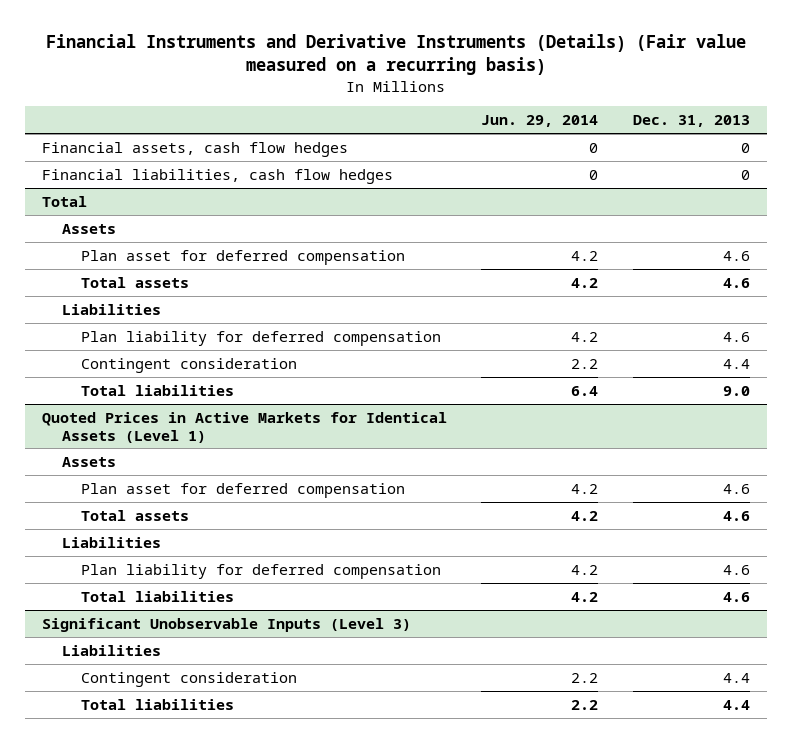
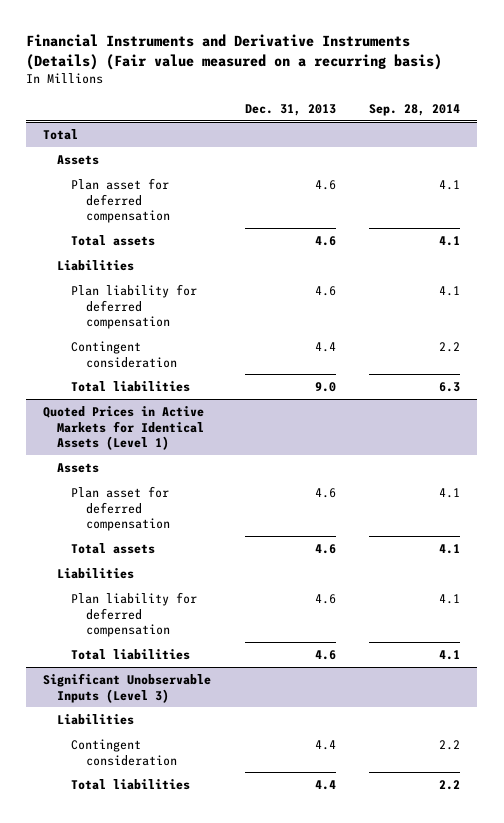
[481,115,599,128] Jun. 29, 2014 -> none
none -> [369,103,461,116] Sep. 28, 2014
[42,141,349,157] Financial assets, cash flow hedges -> none
[42,168,394,184] Financial liabilities, cash flow hedges -> none

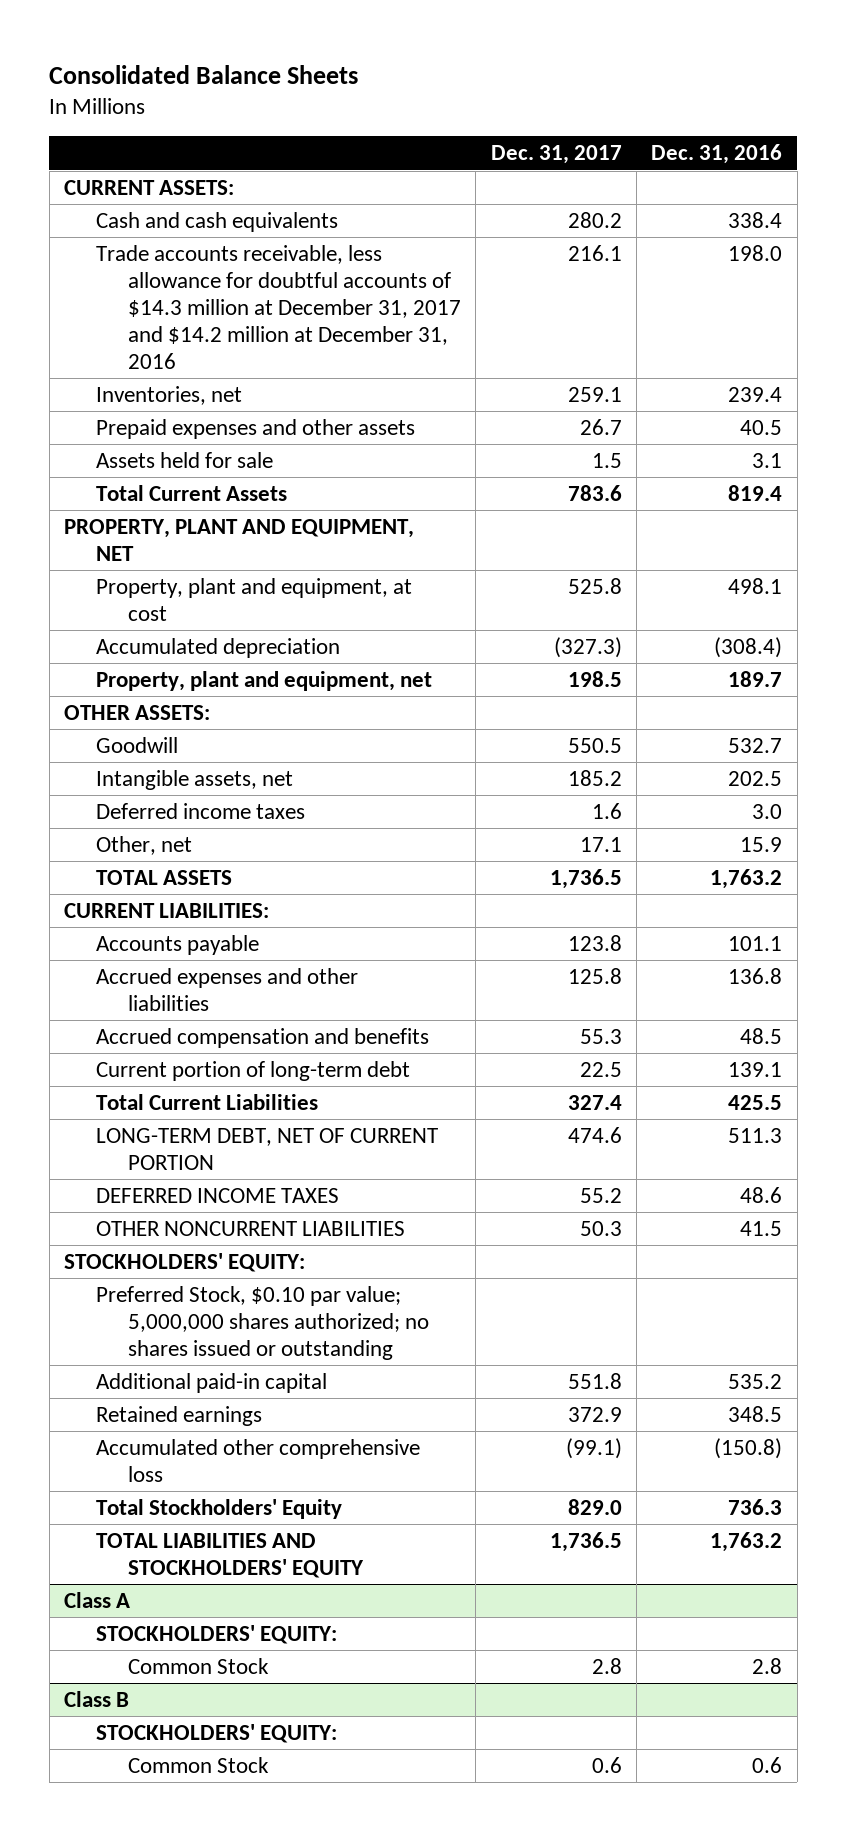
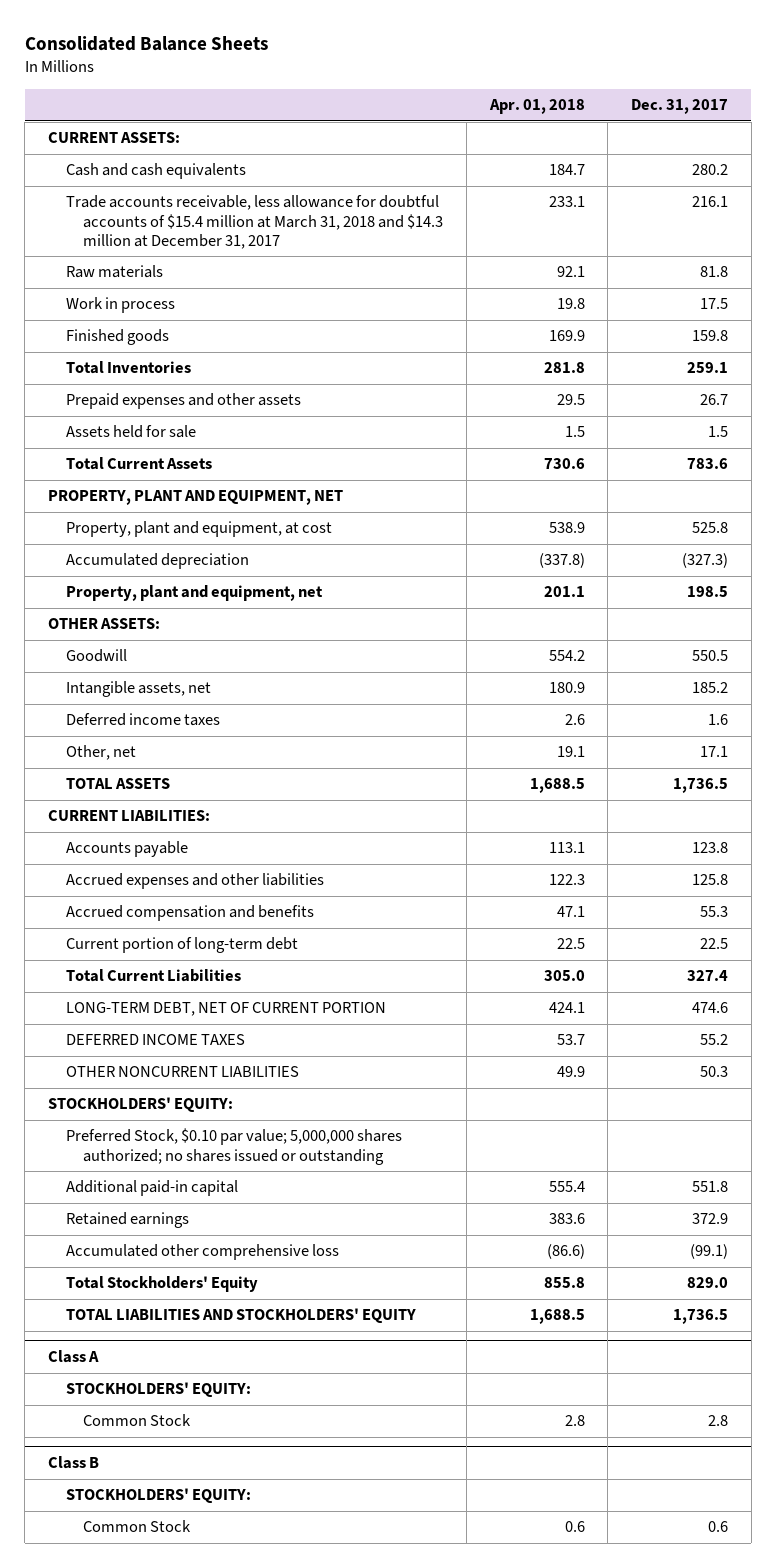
[651,144,783,165] Dec. 31, 2016 -> none
none -> [488,99,585,115] Apr. 01, 2018
[96,244,462,369] Trade accounts receivable, less allowance for doubtful accounts of $14.3 million at December 31, 2017 and $14.2 million at December 31, 2016 -> [65,195,444,249] Trade accounts receivable, less allowance for doubtful accounts of $15.4 million at March 31, 2018 and $14.3 million at December 31, 2017
none -> [65,265,163,279] Raw materials
none -> [65,297,175,314] Work in process
none -> [65,329,169,346] Finished goods
[96,385,243,405] Inventories, net -> [65,361,191,375] Total Inventories

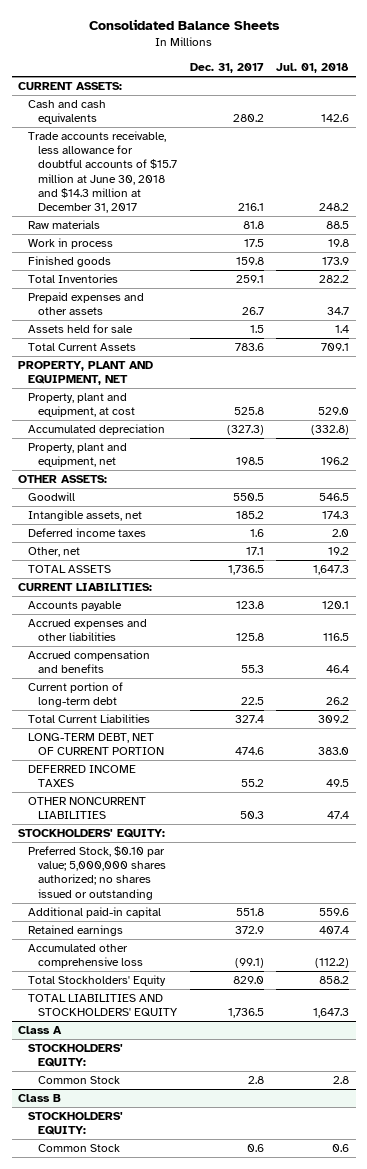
[488,99,585,115] Apr. 01, 2018 -> none
none -> [276,63,350,74] Jul. 01, 2018
[65,195,444,249] Trade accounts receivable, less allowance for doubtful accounts of $15.4 million at March 31, 2018 and $14.3 million at December 31, 2017 -> [27,131,177,213] Trade accounts receivable, less allowance for doubtful accounts of $15.7 million at June 30, 2018 and $14.3 million at December 31, 2017

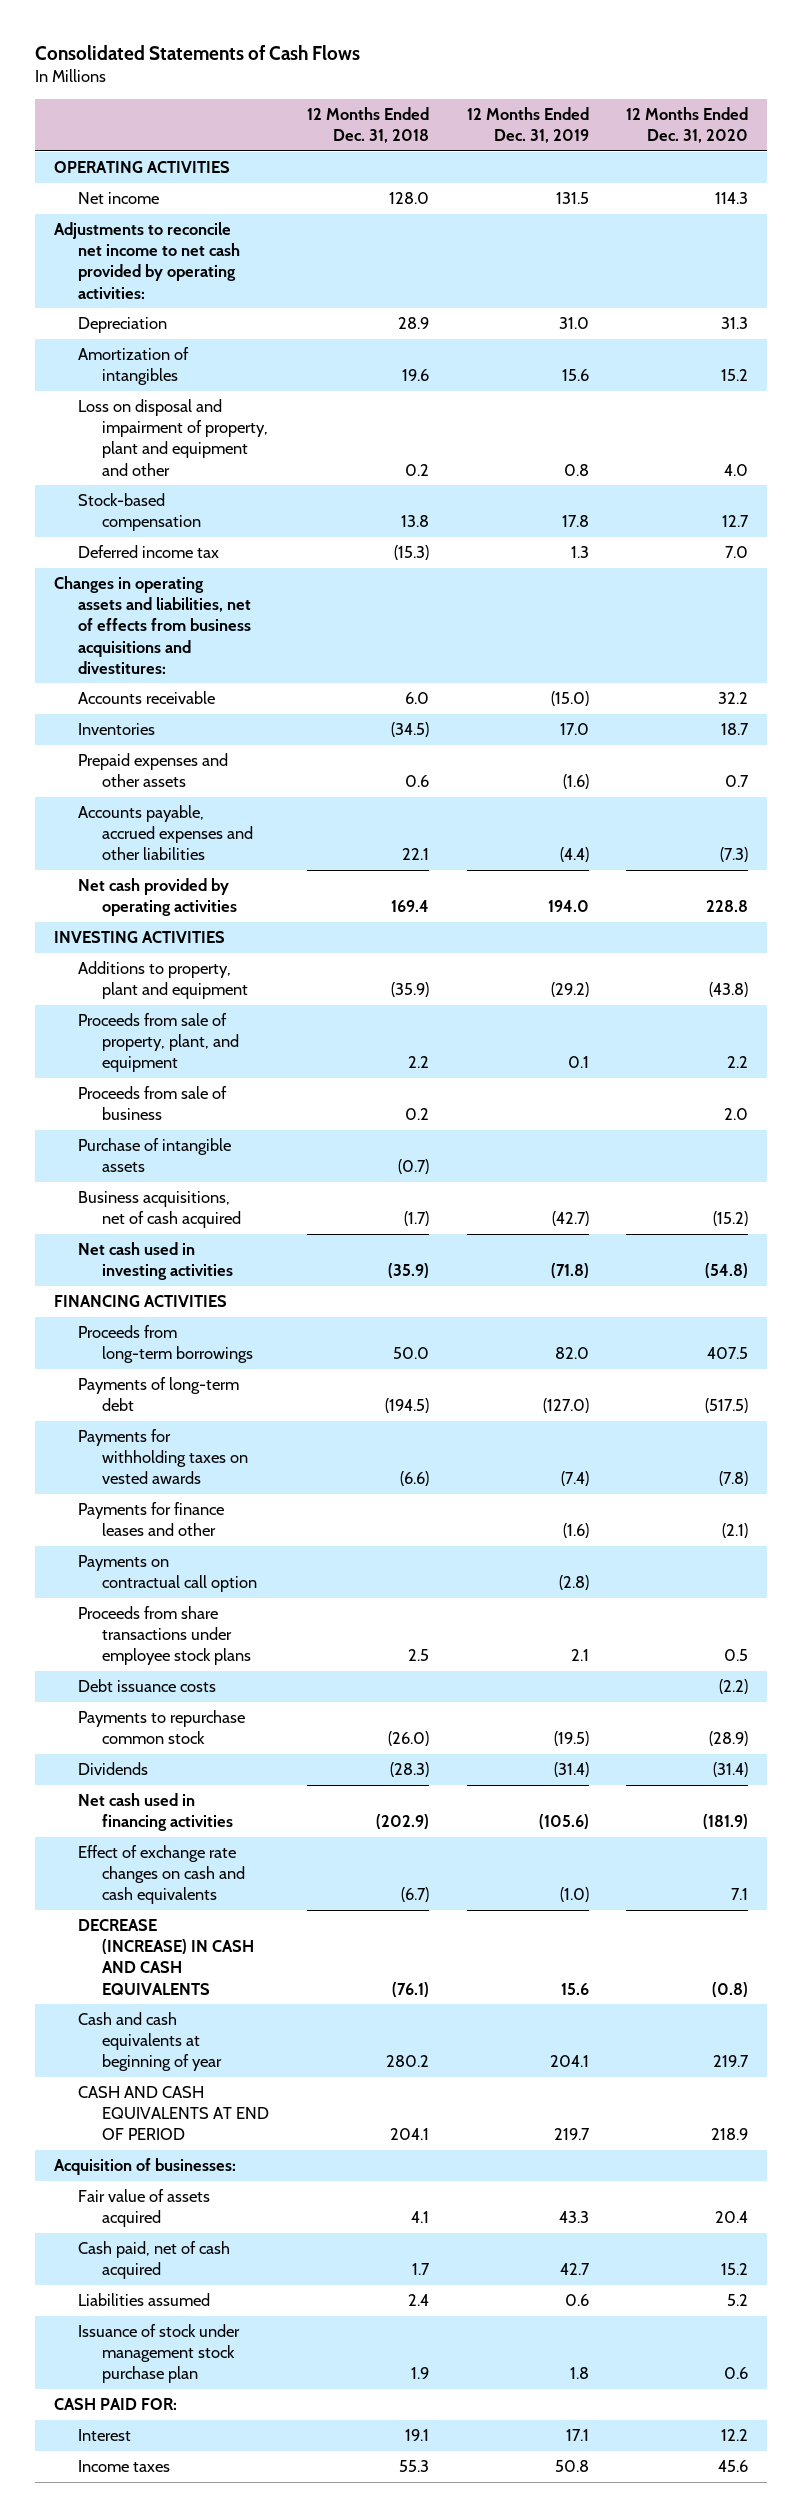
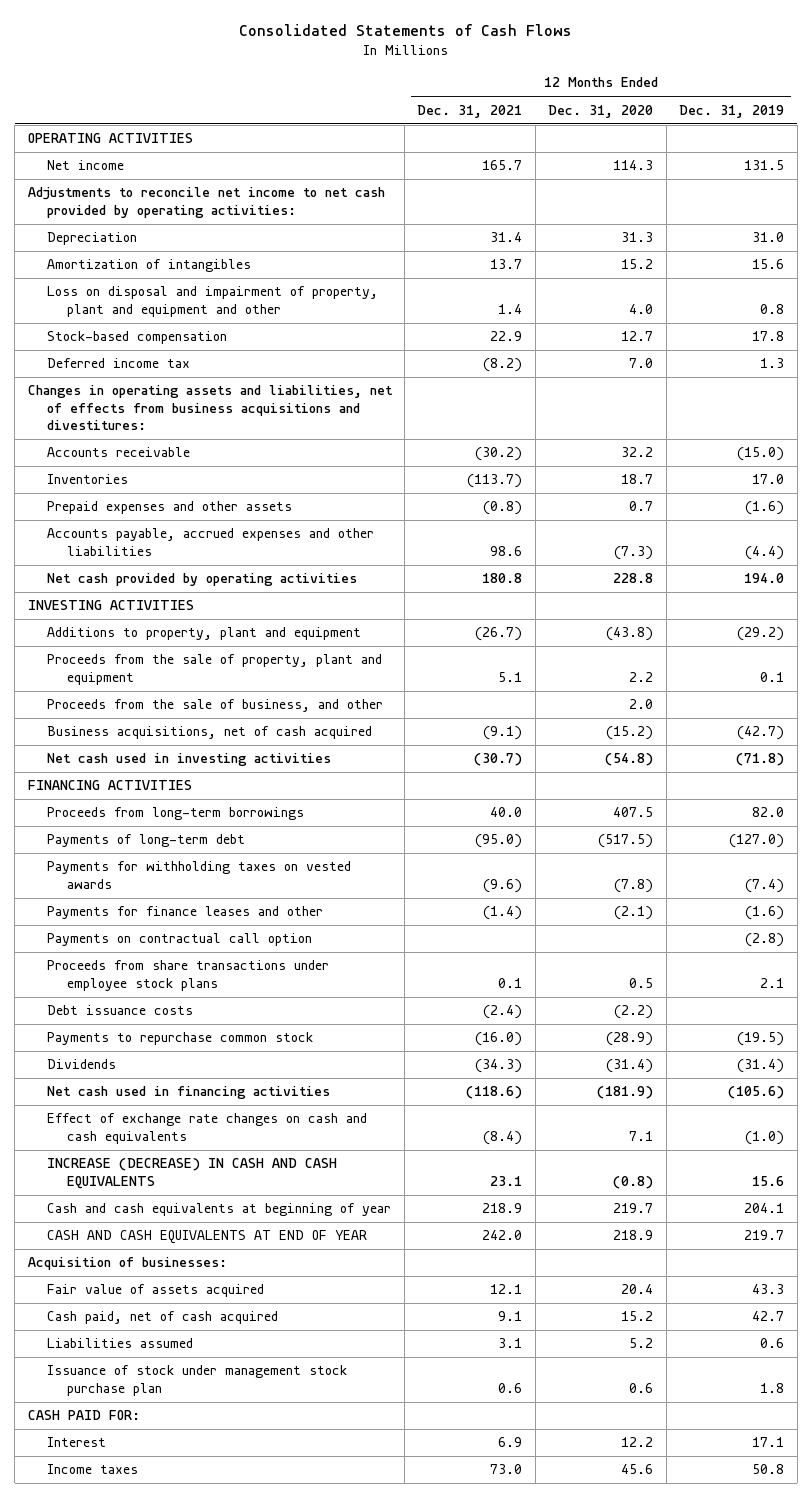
[306,106,429,143] 12 Months Ended Dec. 31, 2018 -> none
none -> [417,104,523,118] Dec. 31, 2021
[78,1137,232,1173] Purchase of intangible assets -> none
[78,1012,240,1073] Proceeds from sale of property, plant, and equipment -> [47,654,383,685] Proceeds from the sale of property, plant and equipment
[78,1085,228,1121] Proceeds from sale of business -> [47,699,384,713] Proceeds from the sale of business, and other
[78,1918,255,1995] DECREASE (INCREASE) IN CASH AND CASH EQUIVALENTS -> [47,1158,338,1189] INCREASE (DECREASE) IN CASH AND CASH EQUIVALENTS
[78,2085,270,2141] CASH AND CASH EQUIVALENTS AT END OF PERIOD -> [47,1230,368,1245] CASH AND CASH EQUIVALENTS AT END OF YEAR

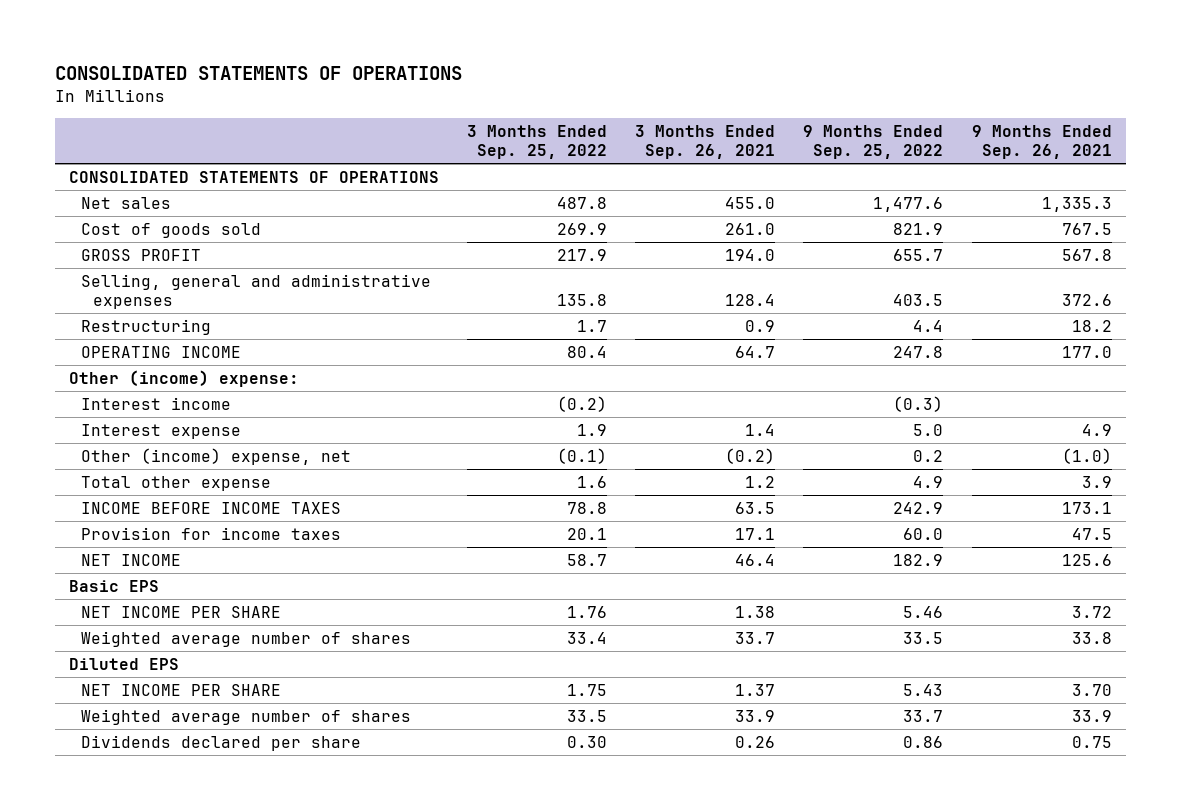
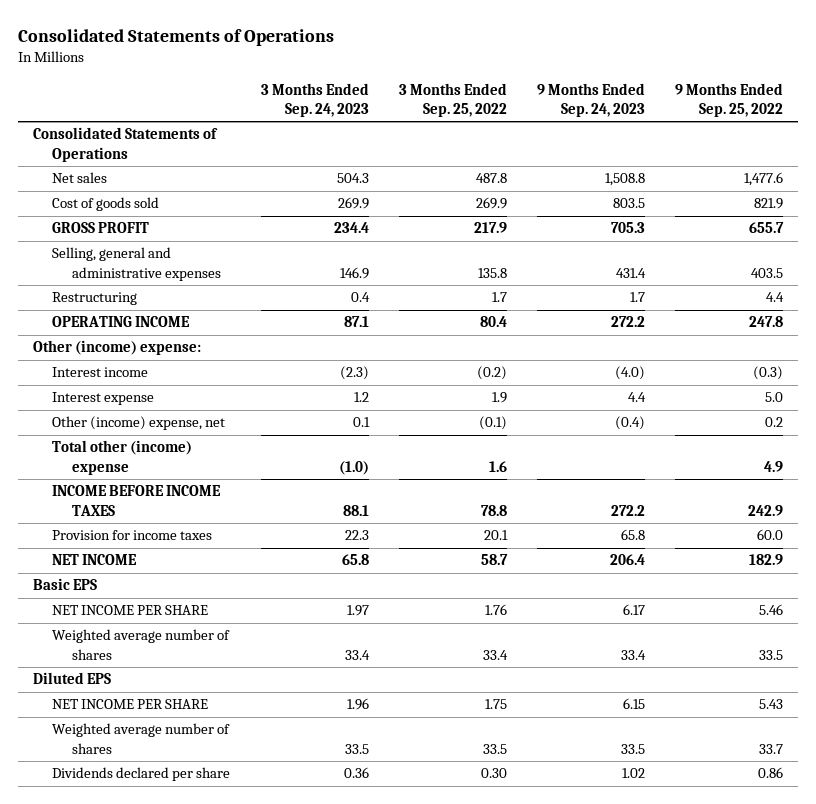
[54,66,462,81] CONSOLIDATED STATEMENTS OF OPERATIONS -> [17,28,334,46] Consolidated Statements of Operations
[635,125,776,160] 3 Months Ended Sep. 26, 2021 -> none
[971,125,1112,160] 9 Months Ended Sep. 26, 2021 -> none
none -> [260,82,369,118] 3 Months Ended Sep. 24, 2023
none -> [536,82,645,118] 9 Months Ended Sep. 24, 2023
[69,170,440,183] CONSOLIDATED STATEMENTS OF OPERATIONS -> [32,127,218,162] Consolidated Statements of Operations
[81,475,272,491] Total other expense -> [52,440,193,475] Total other (income) expense

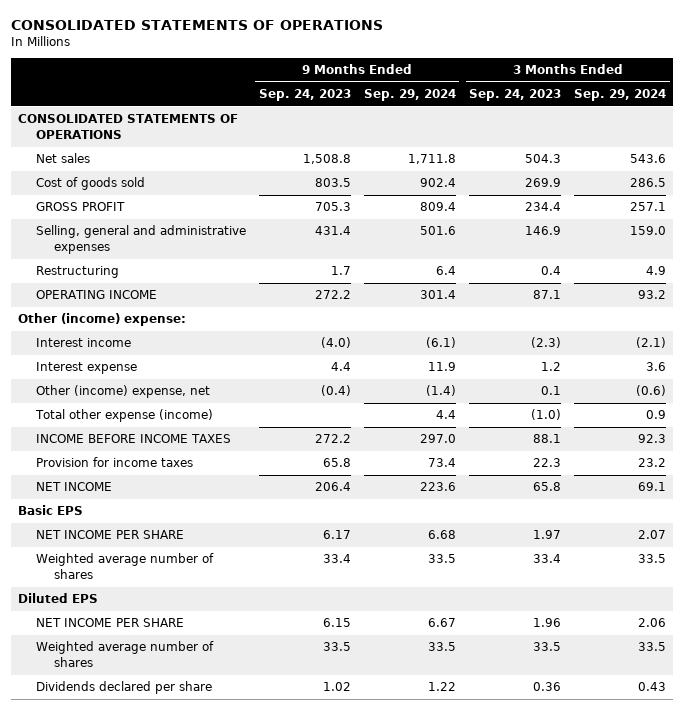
[17,28,334,46] Consolidated Statements of Operations -> [10,19,383,30] CONSOLIDATED STATEMENTS OF OPERATIONS
[398,82,507,118] 3 Months Ended Sep. 25, 2022 -> none
[674,82,783,118] 9 Months Ended Sep. 25, 2022 -> none
none -> [363,89,456,102] Sep. 29, 2024
none -> [574,89,667,102] Sep. 29, 2024
[32,127,218,162] Consolidated Statements of Operations -> [17,114,238,140] CONSOLIDATED STATEMENTS OF OPERATIONS
[52,440,193,475] Total other (income) expense -> [34,409,213,423] Total other expense (income)

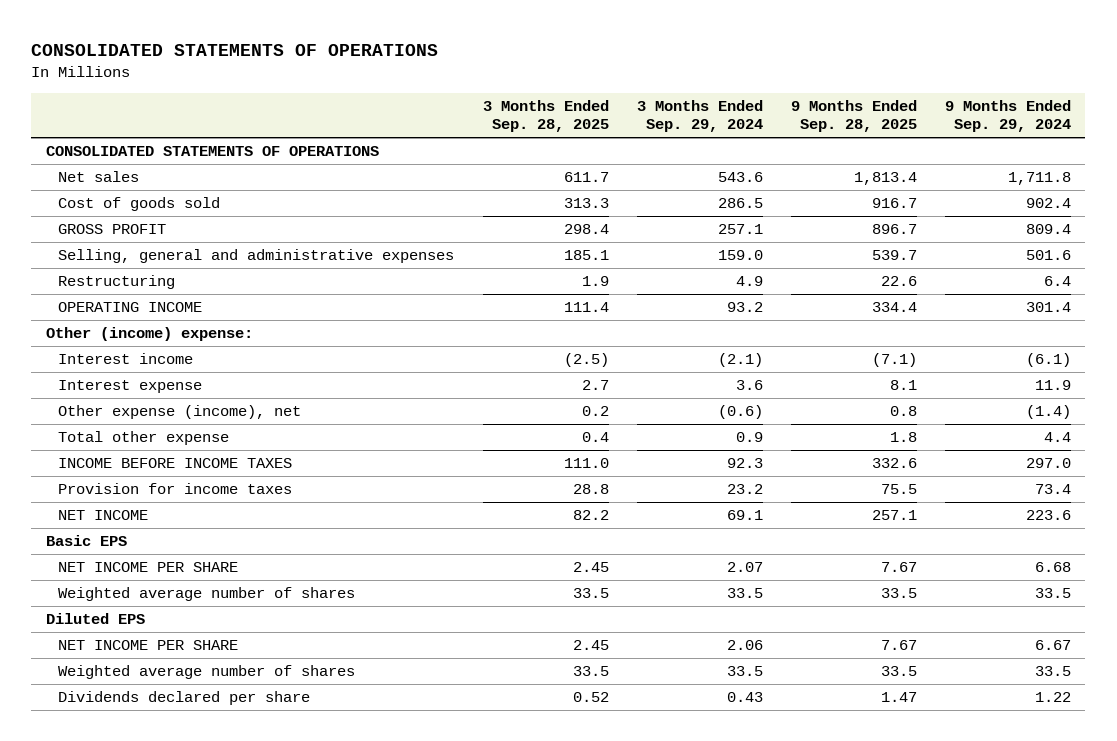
[258,89,351,102] Sep. 24, 2023 -> none
[469,89,562,102] Sep. 24, 2023 -> none
none -> [482,100,609,133] 3 Months Ended Sep. 28, 2025
none -> [790,100,917,133] 9 Months Ended Sep. 28, 2025
[35,385,210,399] Other (income) expense, net -> [58,405,302,420] Other expense (income), net
[34,409,213,423] Total other expense (income) -> [58,431,230,446] Total other expense

